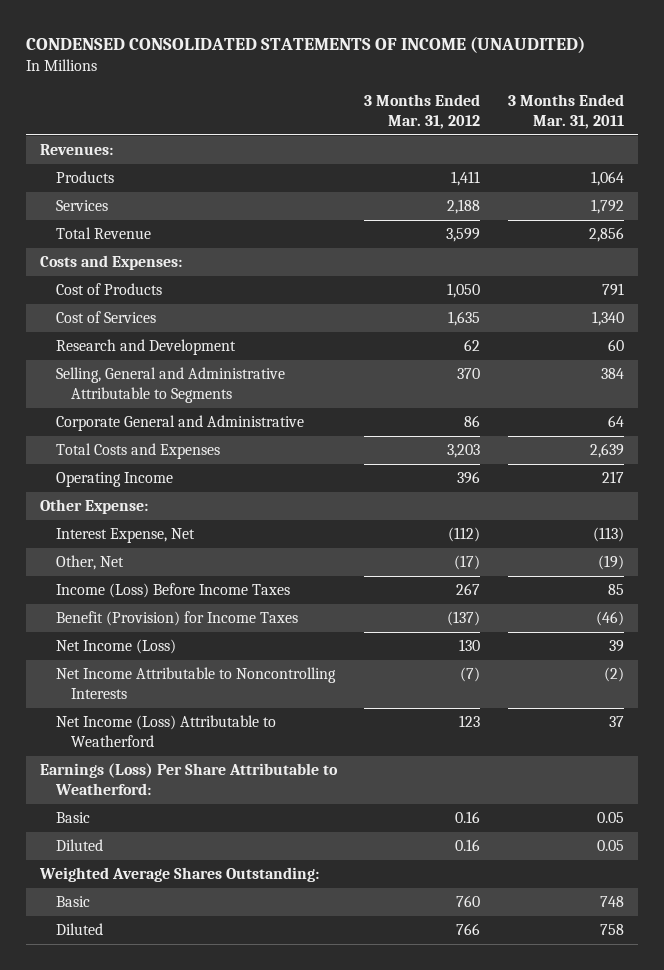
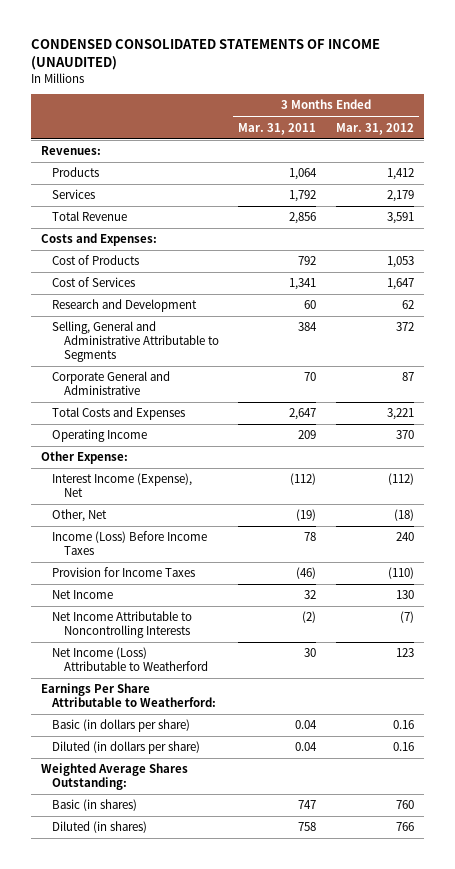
[451,171,481,187] 1,411 -> [387,168,415,181] 1,412
[447,199,481,215] 2,188 -> [387,190,415,203] 2,179
[446,228,481,243] 3,599 -> [387,212,415,225] 3,591
[447,283,481,299] 1,050 -> [387,256,415,269] 1,053
[602,283,625,297] 791 -> [298,256,317,266] 792
[448,311,481,327] 1,635 -> [387,278,415,291] 1,647
[592,311,625,327] 1,340 -> [289,278,317,291] 1,341
[457,368,481,380] 370 -> [396,322,415,332] 372
[464,415,481,428] 86 -> [402,372,415,382] 87
[608,415,625,428] 64 -> [304,372,317,382] 70
[447,444,481,459] 3,203 -> [387,408,415,421] 3,221
[590,443,625,459] 2,639 -> [289,408,317,421] 2,647
[457,471,481,485] 396 -> [396,430,415,440] 370
[602,471,625,484] 217 -> [298,430,317,440] 209
[55,528,195,544] Interest Expense, Net -> [52,473,193,498] Interest Income (Expense), Net
[593,527,625,543] (113) -> [290,473,317,486] (112)
[454,555,481,571] (17) -> [394,509,415,522] (18)
[456,583,481,596] 267 -> [396,532,415,542] 240
[608,584,625,596] 85 -> [304,532,317,542] 78
[55,611,298,627] Benefit (Provision) for Income Taxes -> [52,567,196,578] Provision for Income Taxes
[447,611,481,627] (137) -> [388,567,415,580] (110)
[55,639,176,655] Net Income (Loss) -> [52,590,114,600] Net Income
[609,640,625,653] 39 -> [304,590,317,600] 32
[609,716,625,728] 37 -> [304,648,317,658] 30
[39,763,338,796] Earnings (Loss) Per Share Attributable to Weatherford: -> [41,683,217,708] Earnings Per Share Attributable to Weatherford:
[55,812,90,824] Basic -> [52,719,191,733] Basic (in dollars per share)
[597,812,625,824] 0.05 -> [295,720,318,730] 0.04
[55,839,103,852] Diluted -> [52,741,201,755] Diluted (in dollars per share)
[597,840,625,852] 0.05 -> [295,742,318,752] 0.04
[55,896,90,908] Basic -> [52,799,138,812] Basic (in shares)
[600,896,625,908] 748 -> [298,800,317,810] 747
[55,923,103,936] Diluted -> [52,821,148,834] Diluted (in shares)

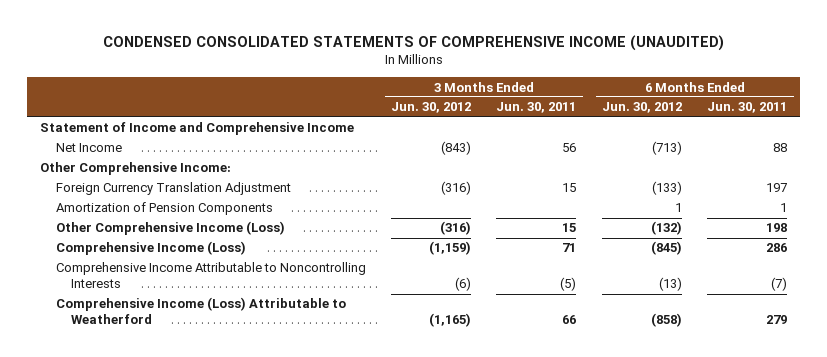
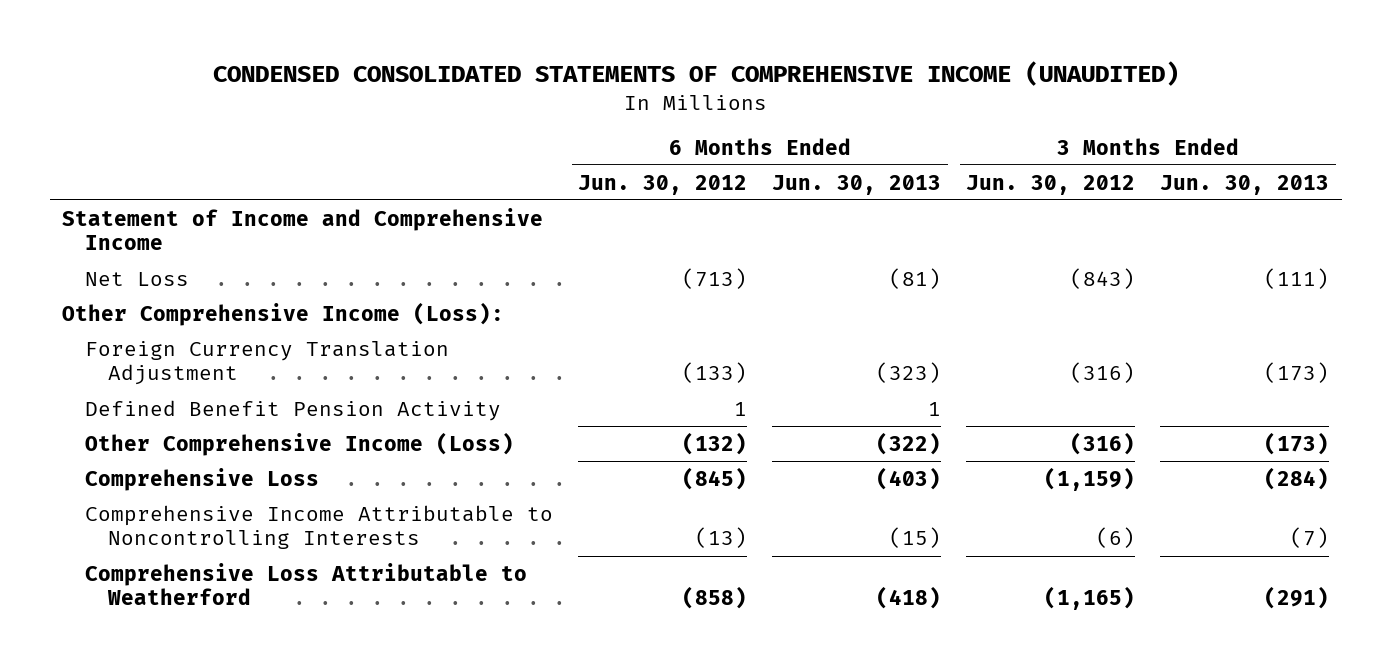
[496,102,577,114] Jun. 30, 2011 -> none
[707,102,788,114] Jun. 30, 2011 -> none
none -> [772,174,942,195] Jun. 30, 2013
none -> [1160,174,1330,195] Jun. 30, 2013
[55,143,122,153] Net Income -> [85,271,190,286] Net Loss
[39,162,231,176] Other Comprehensive Income: -> [62,301,505,326] Other Comprehensive Income (Loss):
[55,202,273,216] Amortization of Pension Components -> none
none -> [85,399,502,421] Defined Benefit Pension Activity
[55,241,246,256] Comprehensive Income (Loss) -> [85,467,320,491] Comprehensive Loss
[55,297,346,325] Comprehensive Income (Loss) Attributable to Weatherford -> [85,562,528,606] Comprehensive Loss Attributable to Weatherford

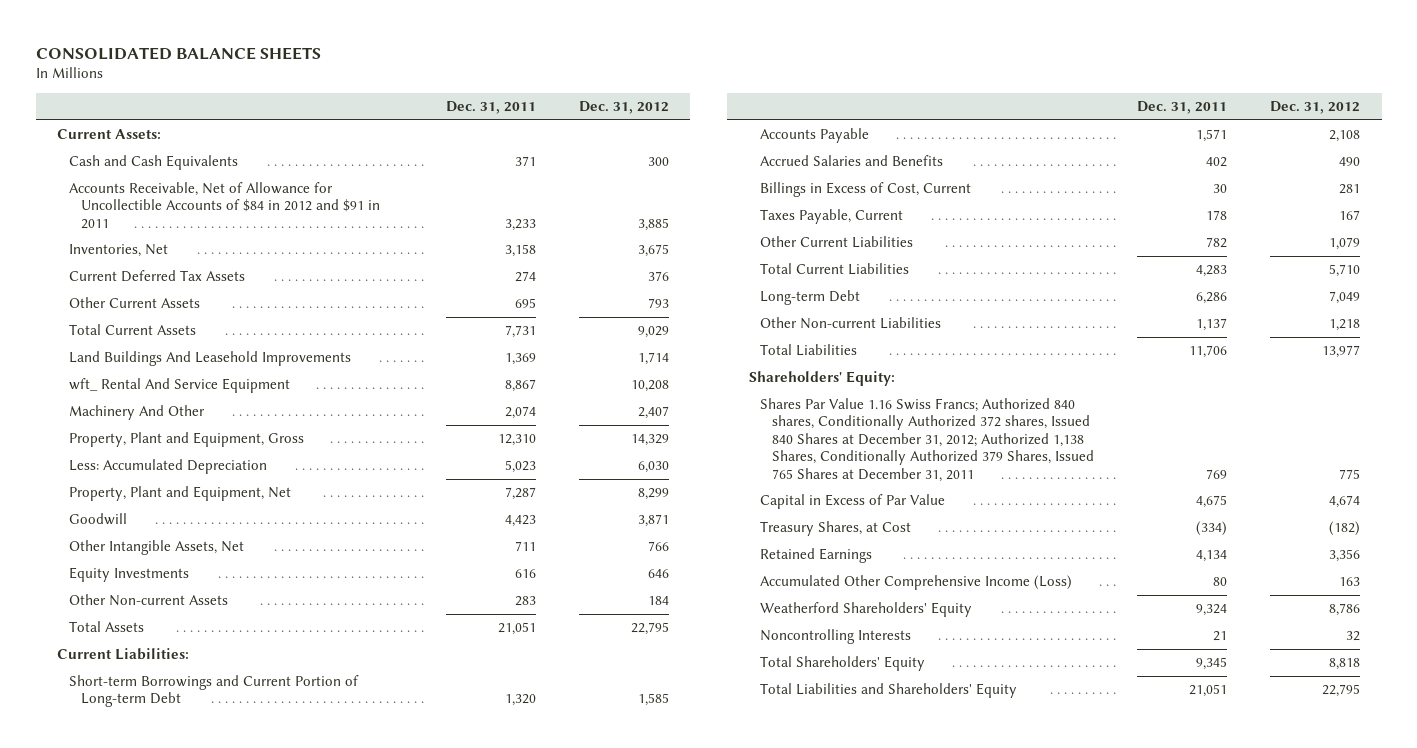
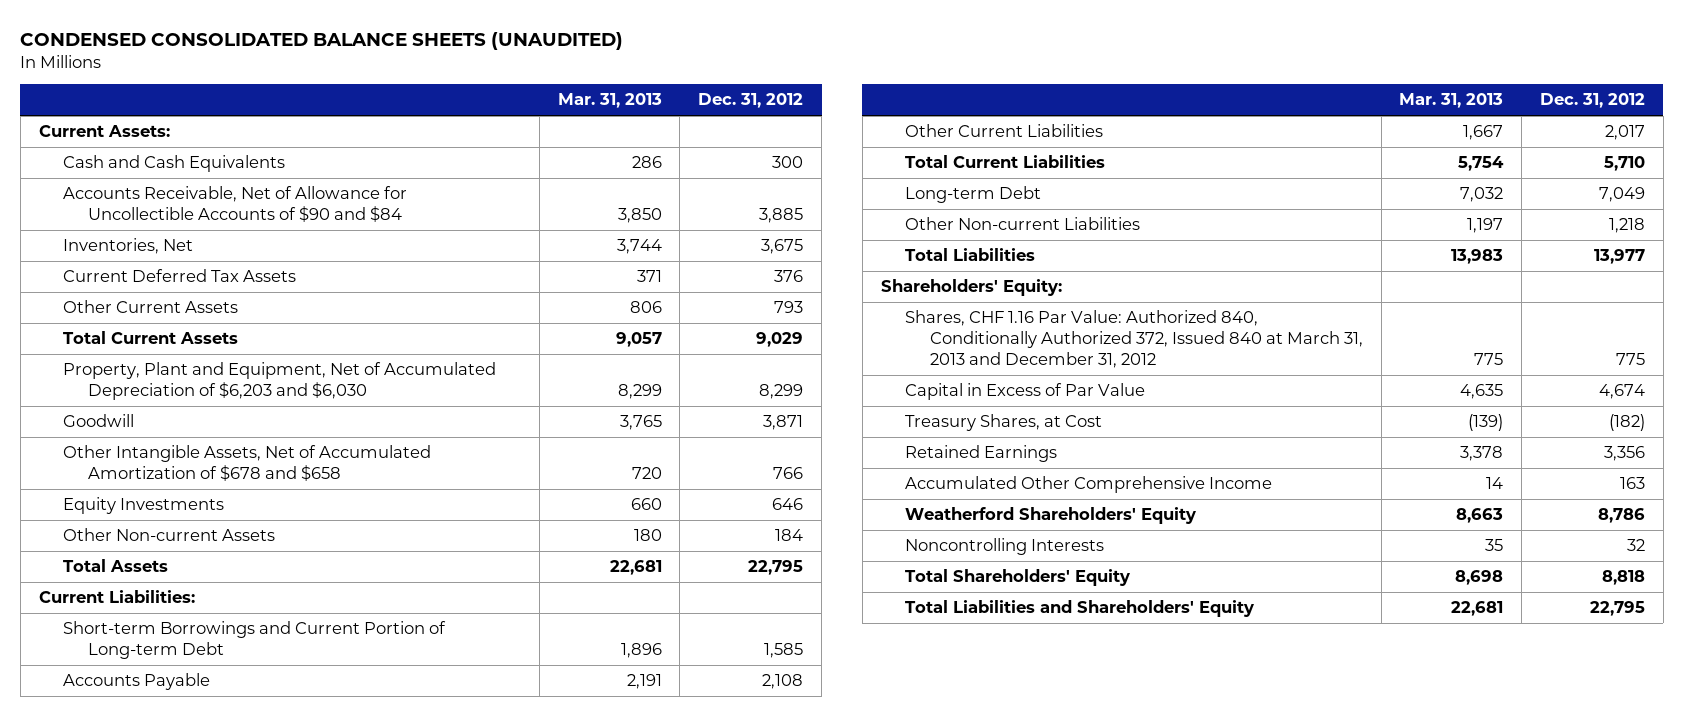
[35,46,321,60] CONSOLIDATED BALANCE SHEETS -> [20,31,624,50] CONDENSED CONSOLIDATED BALANCE SHEETS (UNAUDITED)
[445,101,536,115] Dec. 31, 2011 -> none
none -> [557,93,662,109] Mar. 31, 2013
[68,182,380,229] Accounts Receivable, Net of Allowance for Uncollectible Accounts of $84 in 2012 and $91 in 2011 -> [63,186,408,223] Accounts Receivable, Net of Allowance for Uncollectible Accounts of $90 and $84
[68,351,351,367] Land Buildings And Leasehold Improvements -> none
[68,378,290,394] wft_ Rental And Service Equipment -> none
[68,405,205,421] Machinery And Other -> none
[68,432,304,448] Property, Plant and Equipment, Gross -> none
[68,459,267,475] Less: Accumulated Depreciation -> none
[68,486,291,502] Property, Plant and Equipment, Net -> [63,362,497,401] Property, Plant and Equipment, Net of Accumulated Depreciation of $6,203 and $6,030
[68,540,244,556] Other Intangible Assets, Net -> [63,445,432,482] Other Intangible Assets, Net of Accumulated Amortization of $678 and $658
[760,155,944,167] Accrued Salaries and Benefits -> none
[760,182,972,198] Billings in Excess of Cost, Current -> none
[760,209,904,225] Taxes Payable, Current -> none
[1329,237,1361,251] 1,079 -> [1605,125,1646,141] 2,017
[760,398,1095,482] Shares Par Value 1.16 Swiss Francs; Authorized 840 shares, Conditionally Authorized 372 shares, Issued 840 Shares at December 31, 2012; Authorized 1,138 Shares, Conditionally Authorized 379 Shares, Issued 765 Shares at December 31, 2011 -> [905,310,1363,368] Shares, CHF 1.16 Par Value: Authorized 840, Conditionally Authorized 372, Issued 840 at March 31, 2013 and December 31, 2012
[760,575,1073,591] Accumulated Other Comprehensive Income (Loss) -> [905,476,1273,494] Accumulated Other Comprehensive Income

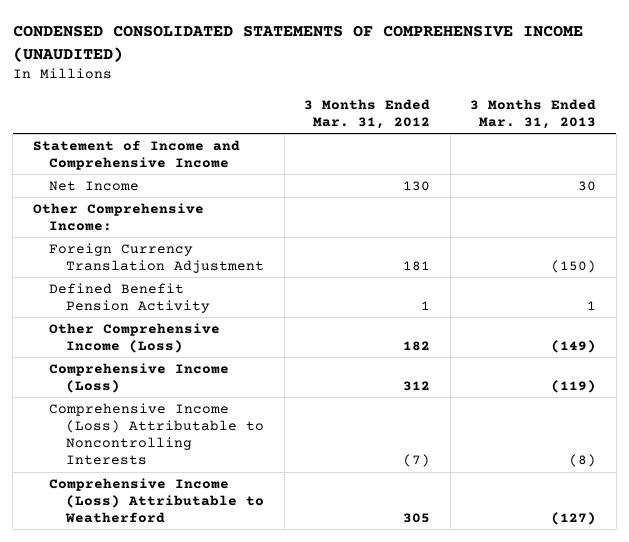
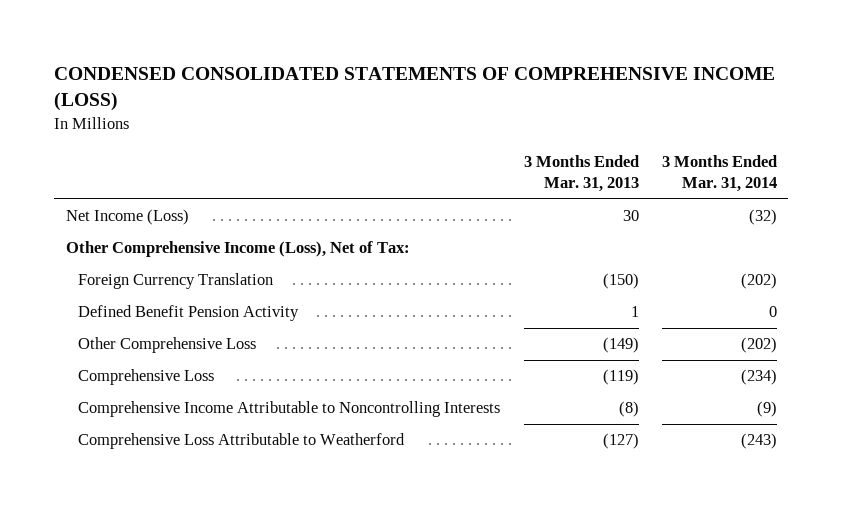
[12,24,583,62] CONDENSED CONSOLIDATED STATEMENTS OF COMPREHENSIVE INCOME (UNAUDITED) -> [54,67,776,112] CONDENSED CONSOLIDATED STATEMENTS OF COMPREHENSIVE INCOME (LOSS)
[304,98,431,130] 3 Months Ended Mar. 31, 2012 -> none
none -> [661,154,777,193] 3 Months Ended Mar. 31, 2014
[32,139,240,170] Statement of Income and Comprehensive Income -> none
[49,180,140,191] Net Income -> [65,209,189,226] Net Income (Loss)
[32,202,204,231] Other Comprehensive Income: -> [65,241,410,258] Other Comprehensive Income (Loss), Net of Tax:
[49,242,265,273] Foreign Currency Translation Adjustment -> [78,273,274,290] Foreign Currency Translation
[49,322,221,353] Other Comprehensive Income (Loss) -> [78,337,257,354] Other Comprehensive Loss
[49,362,230,393] Comprehensive Income (Loss) -> [78,369,215,386] Comprehensive Loss
[49,402,265,466] Comprehensive Income (Loss) Attributable to Noncontrolling Interests -> [78,401,501,418] Comprehensive Income Attributable to Noncontrolling Interests
[49,477,265,524] Comprehensive Income (Loss) Attributable to Weatherford -> [78,433,406,450] Comprehensive Loss Attributable to Weatherford

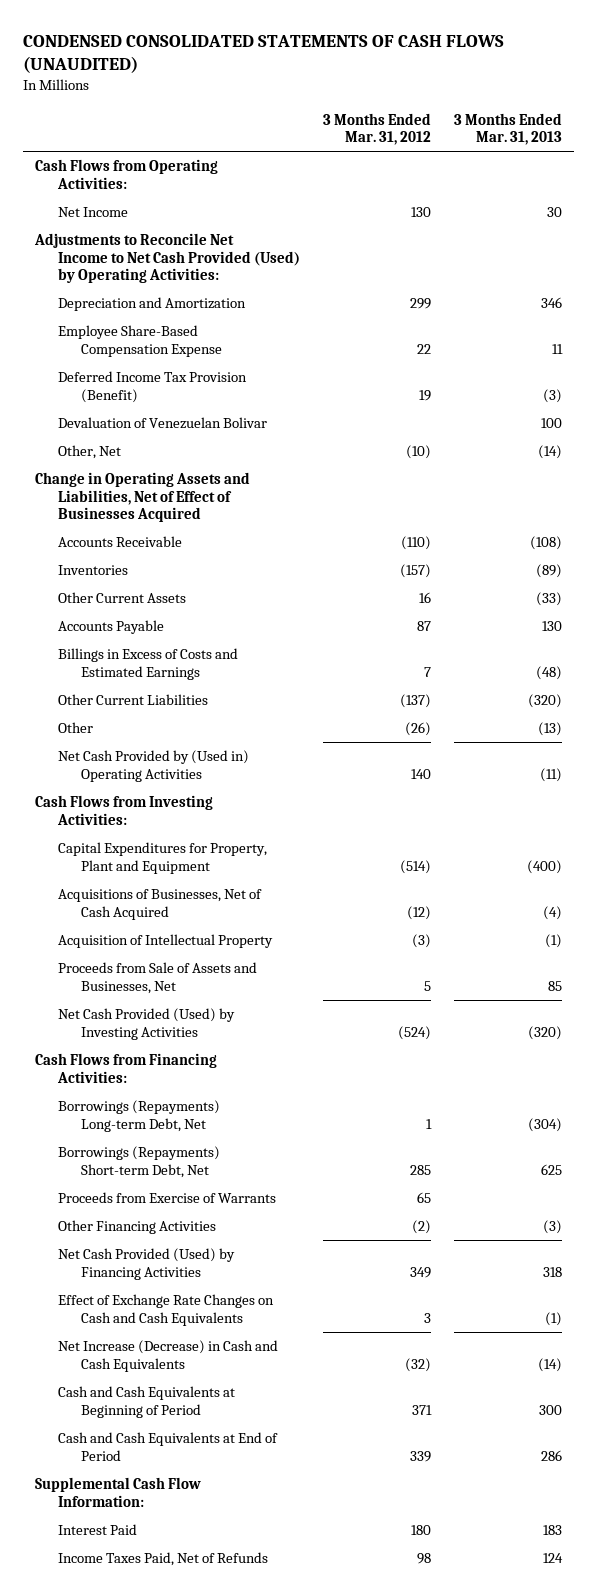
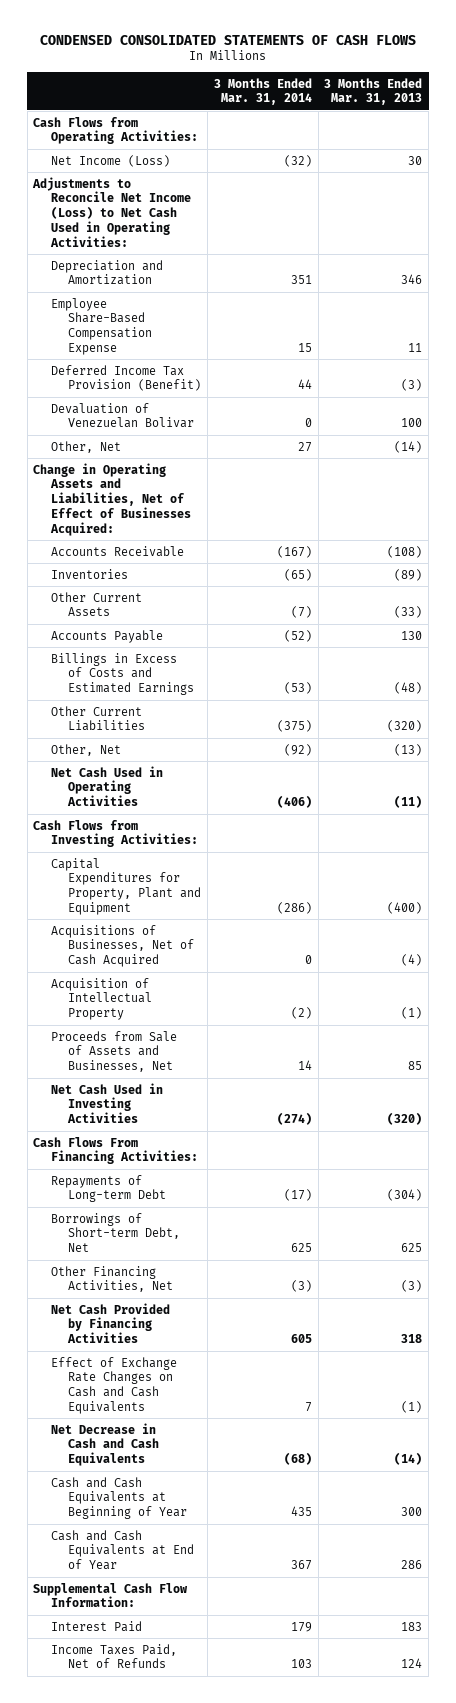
[23,34,505,74] CONDENSED CONSOLIDATED STATEMENTS OF CASH FLOWS (UNAUDITED) -> [39,34,416,45] CONDENSED CONSOLIDATED STATEMENTS OF CASH FLOWS
[322,112,431,146] 3 Months Ended Mar. 31, 2012 -> none
none -> [213,77,312,106] 3 Months Ended Mar. 31, 2014
[57,207,128,218] Net Income -> [50,154,170,167] Net Income (Loss)
[33,233,300,284] Adjustments to Reconcile Net Income to Net Cash Provided (Used) by Operating Activities: -> [32,176,191,247] Adjustments to Reconcile Net Income (Loss) to Net Cash Used in Operating Activities:
[34,472,250,523] Change in Operating Assets and Liabilities, Net of Effect of Businesses Acquired -> [33,462,191,536] Change in Operating Assets and Liabilities, Net of Effect of Businesses Acquired:
[57,722,93,734] Other -> [50,743,121,756] Other, Net
[57,750,249,782] Net Cash Provided by (Used in) Operating Activities -> [50,765,163,807] Net Cash Used in Operating Activities
[57,1192,276,1204] Proceeds from Exercise of Warrants -> none
[57,1008,235,1040] Net Cash Provided (Used) by Investing Activities -> [50,1082,163,1124] Net Cash Used in Investing Activities
[34,1053,217,1083] Cash Flows from Financing Activities: -> [33,1136,198,1165] Cash Flows From Financing Activities:
[57,1100,220,1132] Borrowings (Repayments) Long-term Debt, Net -> [50,1174,166,1203] Repayments of Long-term Debt
[57,1146,220,1178] Borrowings (Repayments) Short-term Debt, Net -> [50,1212,180,1253] Borrowings of Short-term Debt, Net
[57,1220,216,1235] Other Financing Activities -> [50,1265,173,1293] Other Financing Activities, Net
[57,1248,235,1280] Net Cash Provided (Used) by Financing Activities -> [50,1302,170,1344] Net Cash Provided by Financing Activities
[57,1340,278,1372] Net Increase (Decrease) in Cash and Cash Equivalents -> [50,1422,159,1467] Net Decrease in Cash and Cash Equivalents
[57,1386,235,1418] Cash and Cash Equivalents at Beginning of Period -> [50,1476,187,1520] Cash and Cash Equivalents at Beginning of Year
[57,1432,278,1461] Cash and Cash Equivalents at End of Period -> [50,1529,194,1571] Cash and Cash Equivalents at End of Year

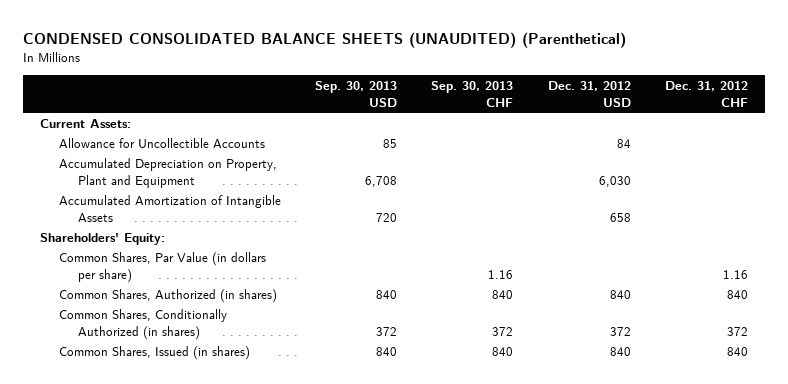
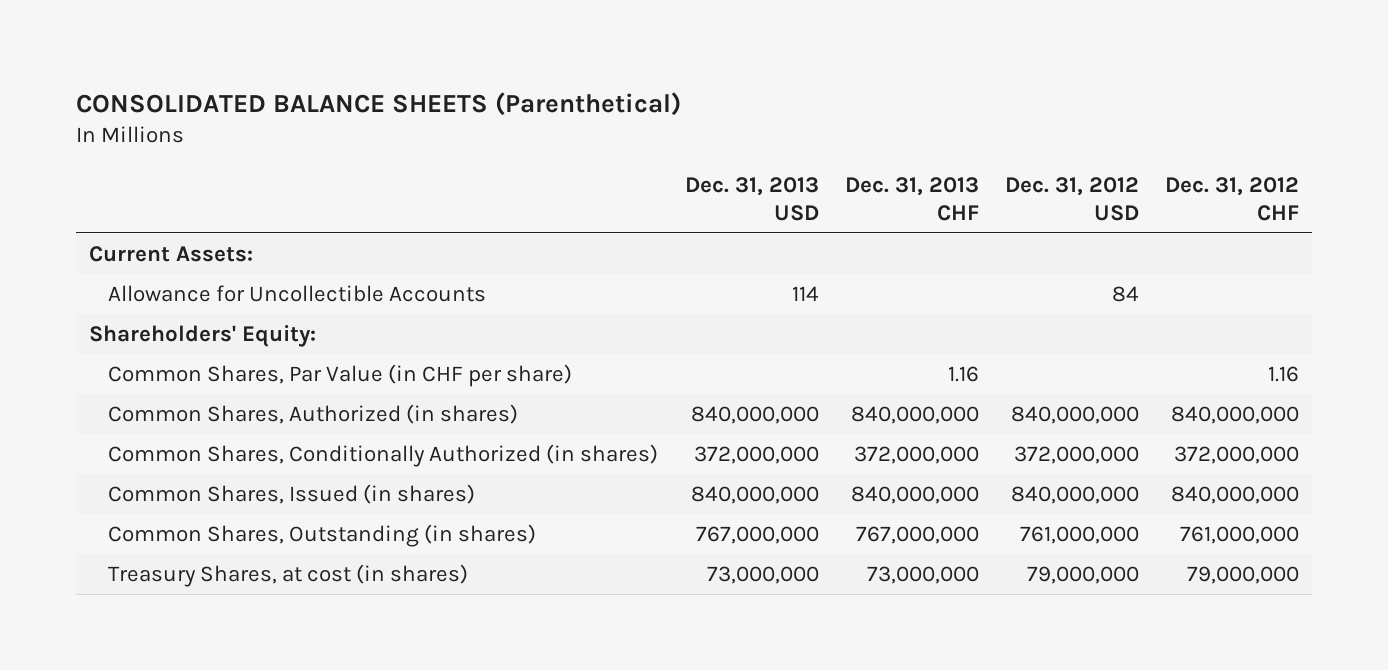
[23,31,627,48] CONDENSED CONSOLIDATED BALANCE SHEETS (UNAUDITED) (Parenthetical) -> [76,91,682,116] CONSOLIDATED BALANCE SHEETS (Parenthetical)
[315,80,398,107] Sep. 30, 2013 USD -> none
[431,80,514,107] Sep. 30, 2013 CHF -> none
none -> [684,176,819,221] Dec. 31, 2013 USD
none -> [844,176,979,221] Dec. 31, 2013 CHF
[59,157,278,188] Accumulated Depreciation on Property, Plant and Equipment -> none
[59,194,282,222] Accumulated Amortization of Intangible Assets -> none
[59,251,267,283] Common Shares, Par Value (in dollars per share) -> [108,364,573,388] Common Shares, Par Value (in CHF per share)
[609,289,631,299] 840 -> [1010,406,1139,425] 840,000,000
[726,289,748,299] 840 -> [1170,406,1299,425] 840,000,000
[609,326,631,336] 372 -> [1013,446,1139,465] 372,000,000
[726,326,748,336] 372 -> [1173,446,1299,465] 372,000,000
[609,346,631,356] 840 -> [1010,486,1139,505] 840,000,000
[726,346,748,356] 840 -> [1170,486,1299,505] 840,000,000
none -> [108,524,537,548] Common Shares, Outstanding (in shares)
none -> [108,564,469,588] Treasury Shares, at cost (in shares)

